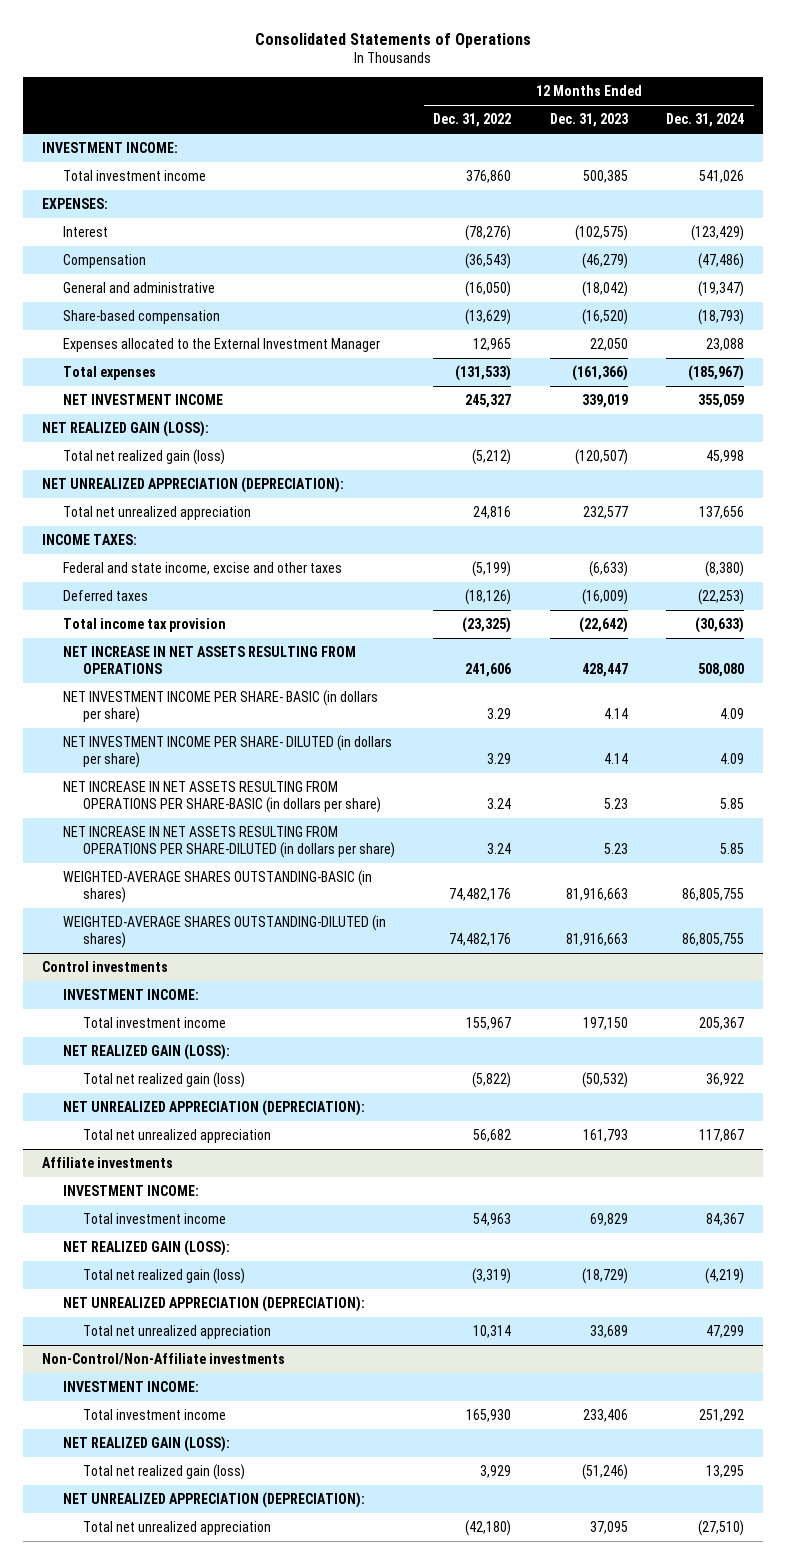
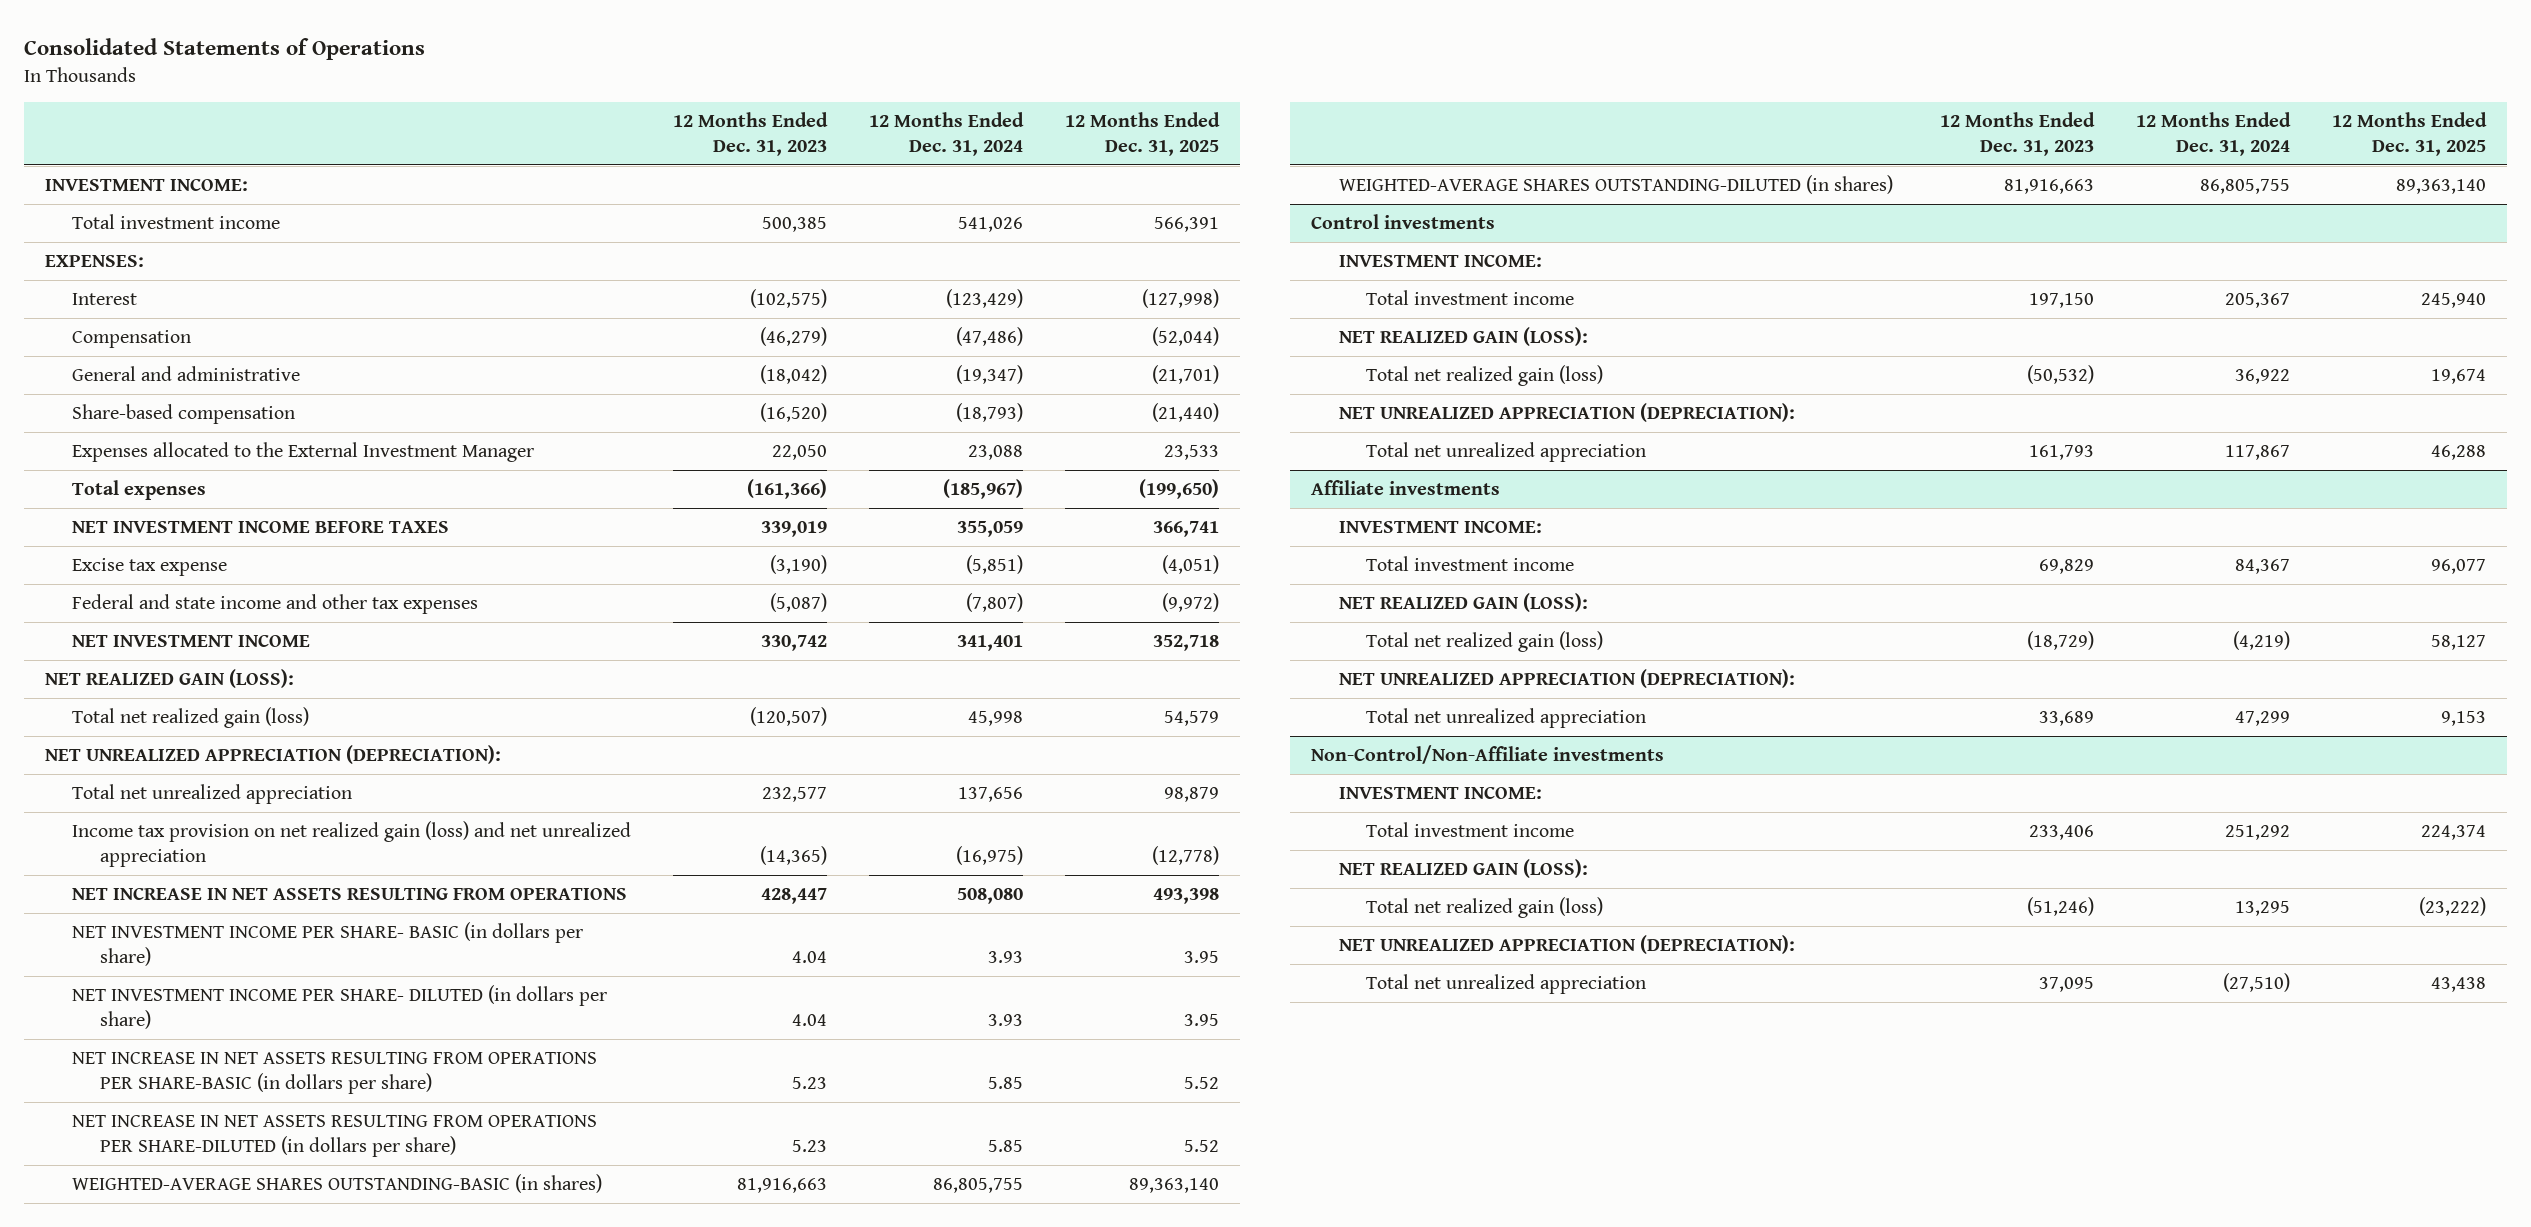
[433,113,512,128] Dec. 31, 2022 -> none
none -> [1065,112,1221,156] 12 Months Ended Dec. 31, 2025
none -> [72,520,450,534] NET INVESTMENT INCOME BEFORE TAXES
none -> [72,558,228,577] Excise tax expense
none -> [72,594,479,615] Federal and state income and other tax expenses
[581,393,628,408] 339,019 -> [761,635,828,652] 330,742
[698,393,745,408] 355,059 -> [957,635,1024,652] 341,401
[42,533,138,545] INCOME TAXES: -> none
[62,561,342,575] Federal and state income, excise and other taxes -> none
[62,589,148,601] Deferred taxes -> none
[62,617,226,632] Total income tax provision -> none
none -> [72,821,632,867] Income tax provision on net realized gain (loss) and net unrealized appreciation
[603,707,628,719] 4.14 -> [792,950,828,963] 4.04
[720,707,745,719] 4.09 -> [988,950,1024,963] 3.93
[603,752,628,764] 4.14 -> [792,1013,828,1026] 4.04
[720,752,745,764] 4.09 -> [988,1013,1024,1026] 3.93

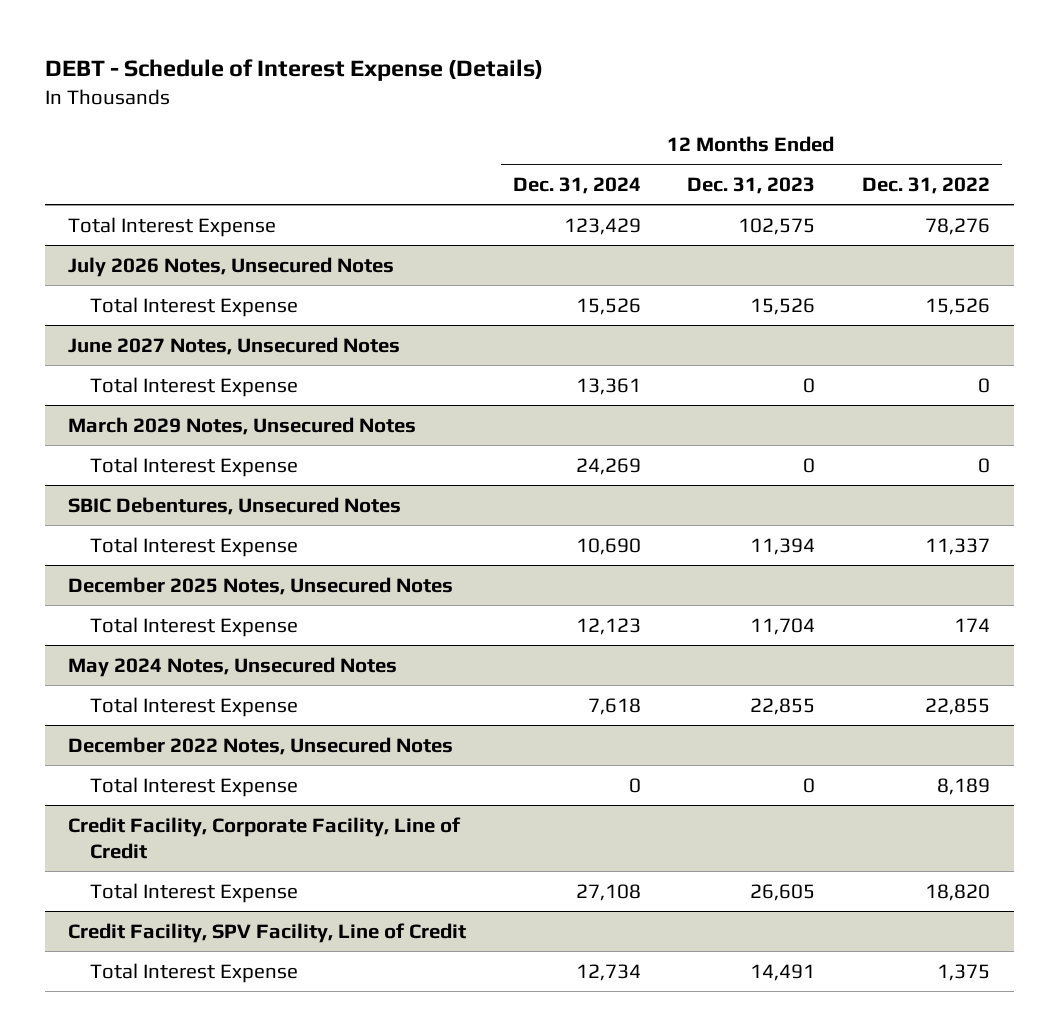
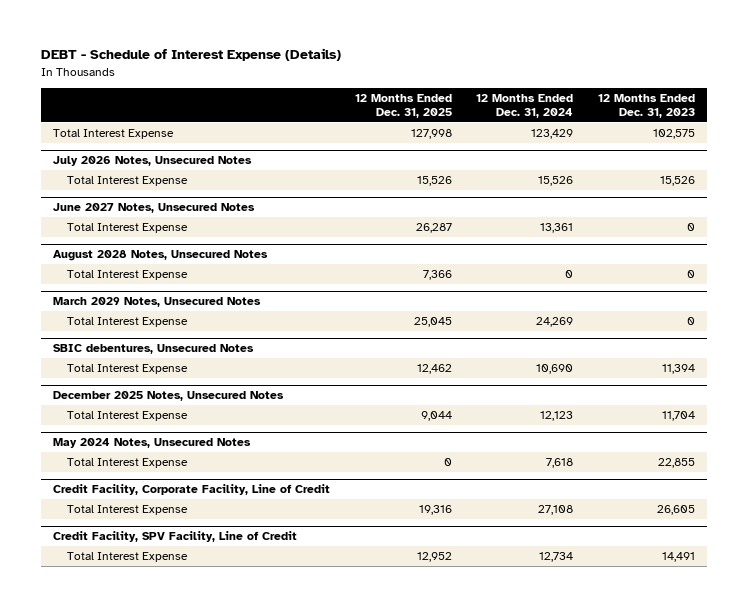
[862,176,991,194] Dec. 31, 2022 -> none
none -> [354,93,452,118] 12 Months Ended Dec. 31, 2025
none -> [53,250,269,262] August 2028 Notes, Unsecured Notes
none -> [66,270,188,281] Total Interest Expense
[67,496,401,515] SBIC Debentures, Unsecured Notes -> [53,344,255,355] SBIC debentures, Unsecured Notes
[67,736,453,755] December 2022 Notes, Unsecured Notes -> none
[90,776,299,797] Total Interest Expense -> none

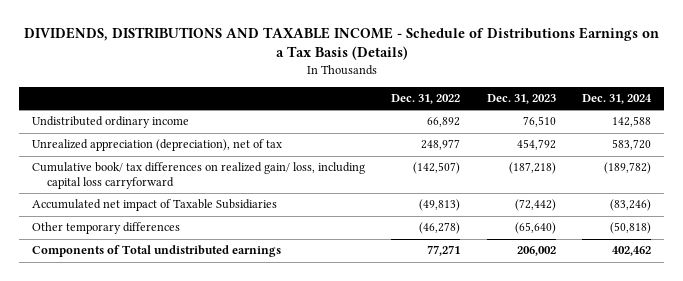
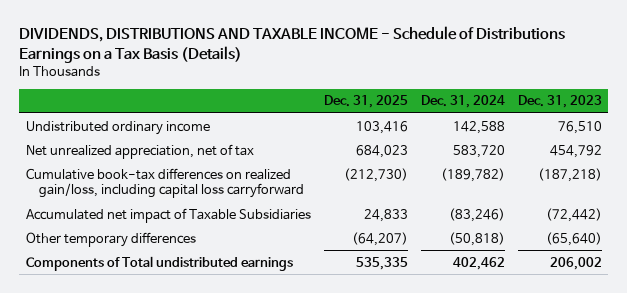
[391,94,461,105] Dec. 31, 2022 -> none
none -> [323,95,408,109] Dec. 31, 2025
[31,139,282,152] Unrealized appreciation (depreciation), net of tax -> [25,143,254,159] Net unrealized appreciation, net of tax
[31,162,365,189] Cumulative book/ tax differences on realized gain/ loss, including capital loss carryforward -> [25,167,304,199] Cumulative book-tax differences on realized gain/loss, including capital loss carryforward

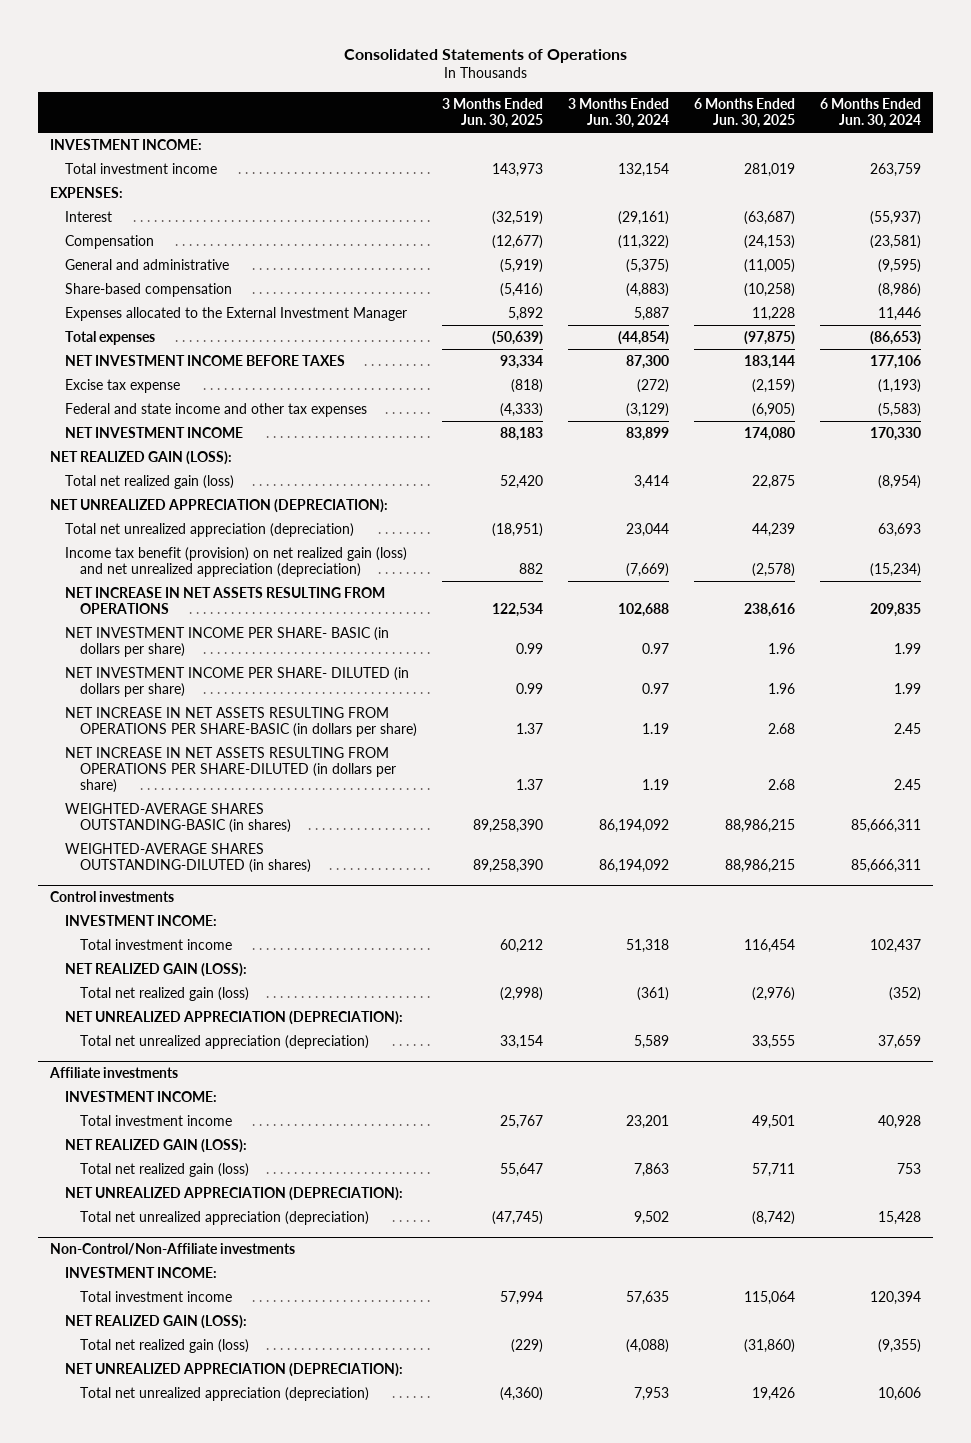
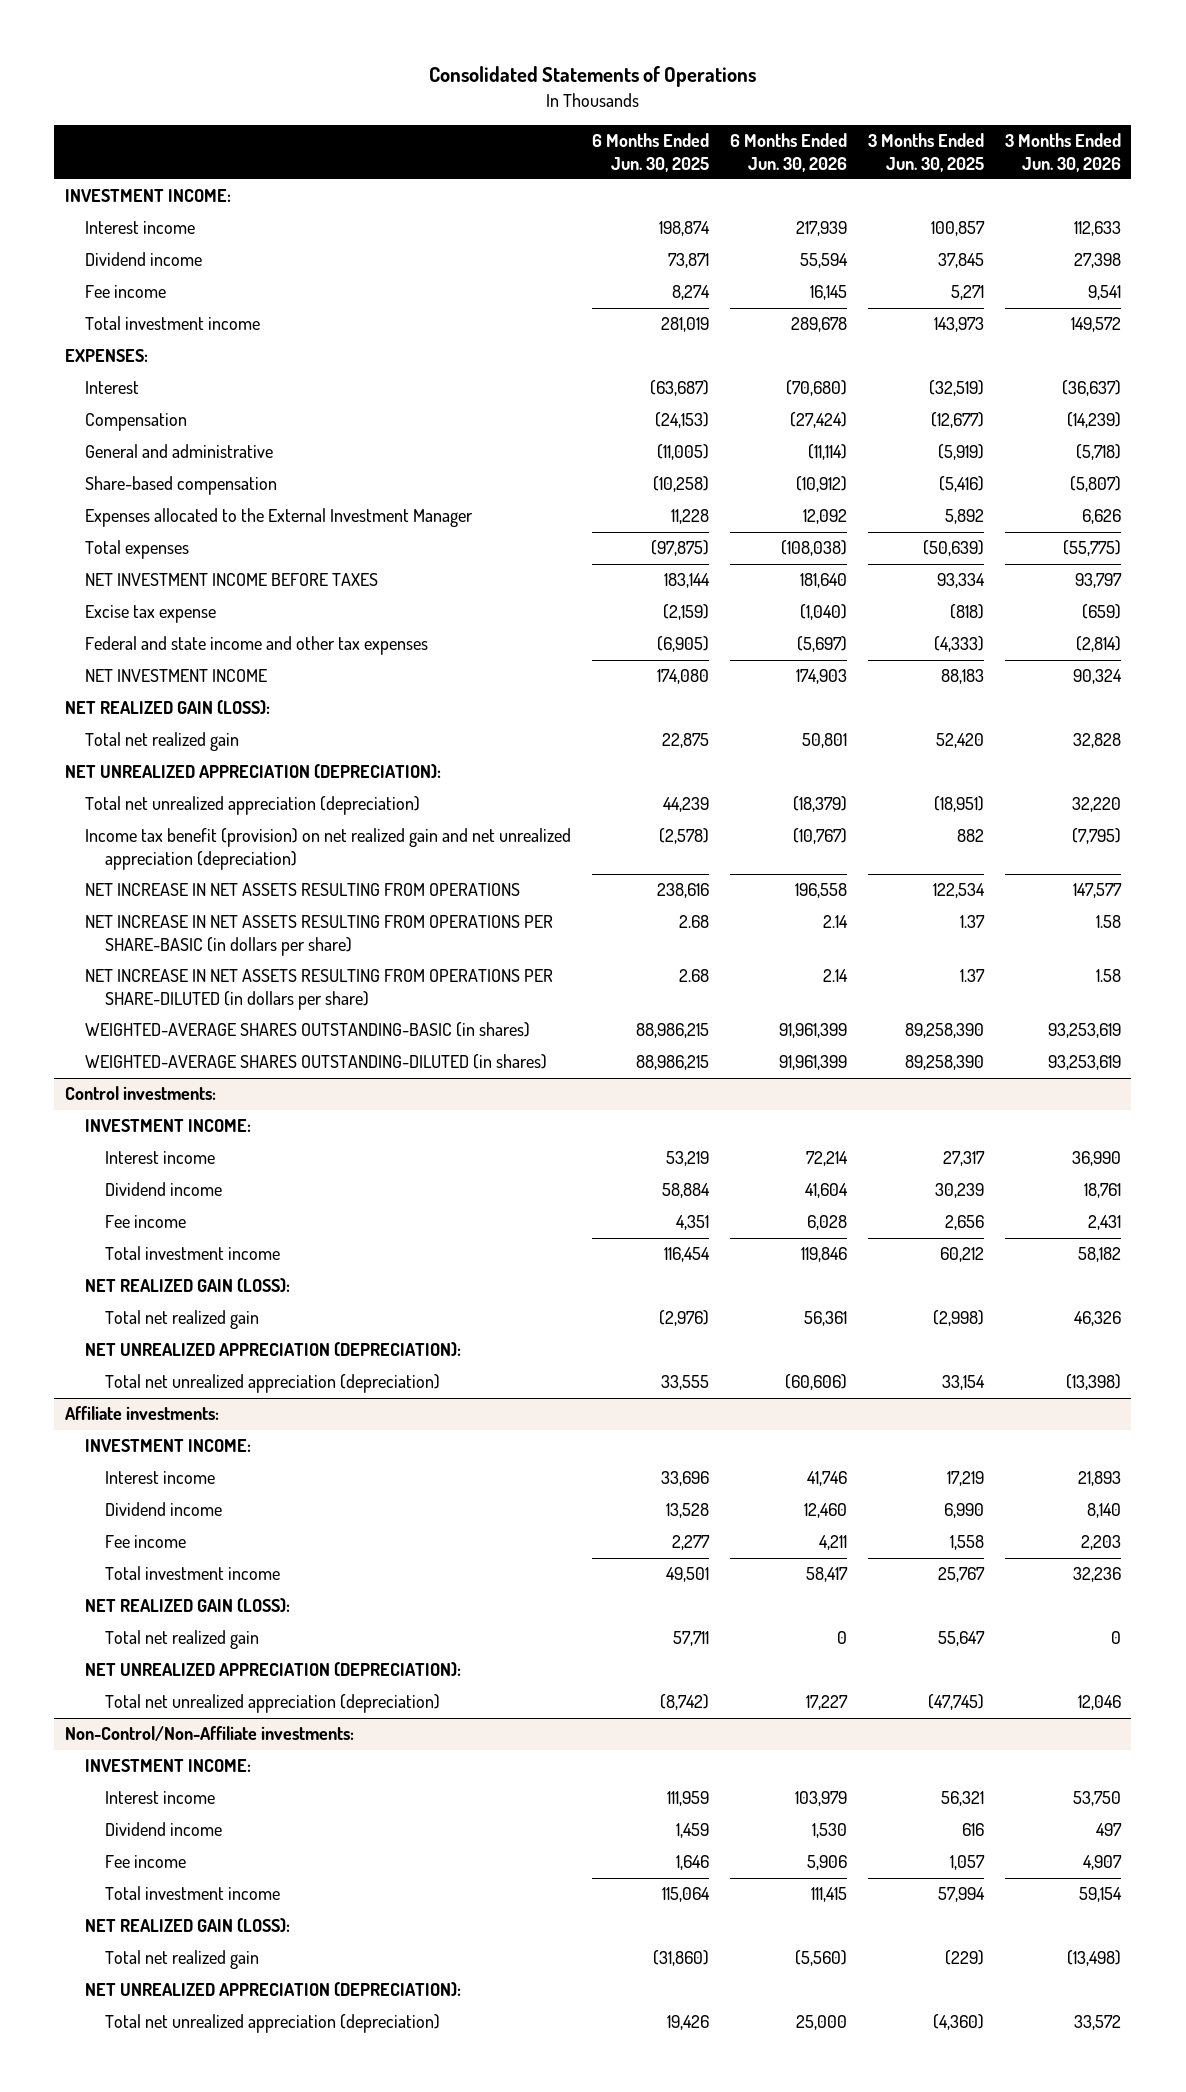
[568,98,670,129] 3 Months Ended Jun. 30, 2024 -> none
[819,98,921,129] 6 Months Ended Jun. 30, 2024 -> none
none -> [729,133,847,172] 6 Months Ended Jun. 30, 2026
none -> [1004,133,1121,172] 3 Months Ended Jun. 30, 2026
none -> [84,221,195,235] Interest income
none -> [84,252,202,267] Dividend income
none -> [84,285,166,299] Fee income
[65,474,235,489] Total net realized gain (loss) -> [84,732,239,752] Total net realized gain
[65,546,408,577] Income tax benefit (provision) on net realized gain (loss) and net unrealized appreciation (depreciation) -> [84,828,571,870] Income tax benefit (provision) on net realized gain and net unrealized appreciation (depreciation)
[65,626,390,657] NET INVESTMENT INCOME PER SHARE- BASIC (in dollars per share) -> none
[65,666,410,697] NET INVESTMENT INCOME PER SHARE- DILUTED (in dollars per share) -> none
[50,890,175,902] Control investments -> [64,1086,216,1101] Control investments:
none -> [104,1151,215,1165] Interest income
none -> [104,1182,222,1197] Dividend income
none -> [104,1215,186,1229] Fee income
[80,986,250,1001] Total net realized gain (loss) -> [104,1310,259,1330] Total net realized gain
[49,1066,179,1078] Affiliate investments -> [64,1406,219,1421] Affiliate investments:
none -> [104,1471,215,1485] Interest income
none -> [104,1502,222,1517] Dividend income
none -> [104,1535,186,1549] Fee income
[80,1162,250,1177] Total net realized gain (loss) -> [104,1630,259,1650] Total net realized gain
[50,1242,296,1255] Non-Control/Non-Affiliate investments -> [64,1726,354,1742] Non-Control/Non-Affiliate investments:
none -> [104,1791,215,1805] Interest income
none -> [104,1822,222,1837] Dividend income
none -> [104,1855,186,1869] Fee income
[80,1338,250,1353] Total net realized gain (loss) -> [104,1950,259,1970] Total net realized gain

